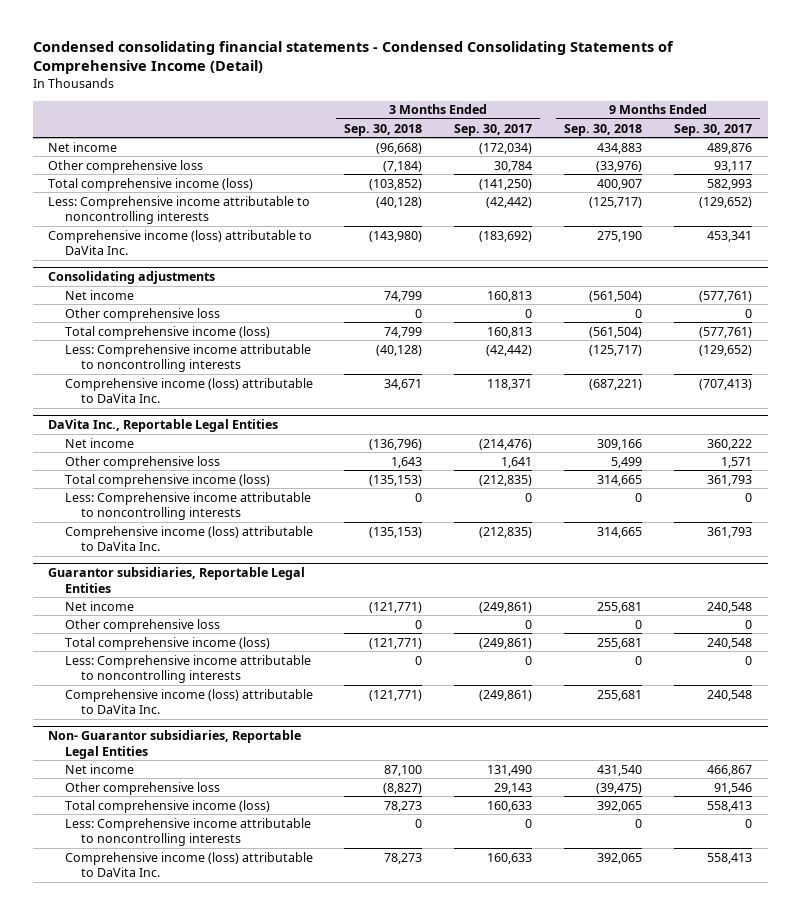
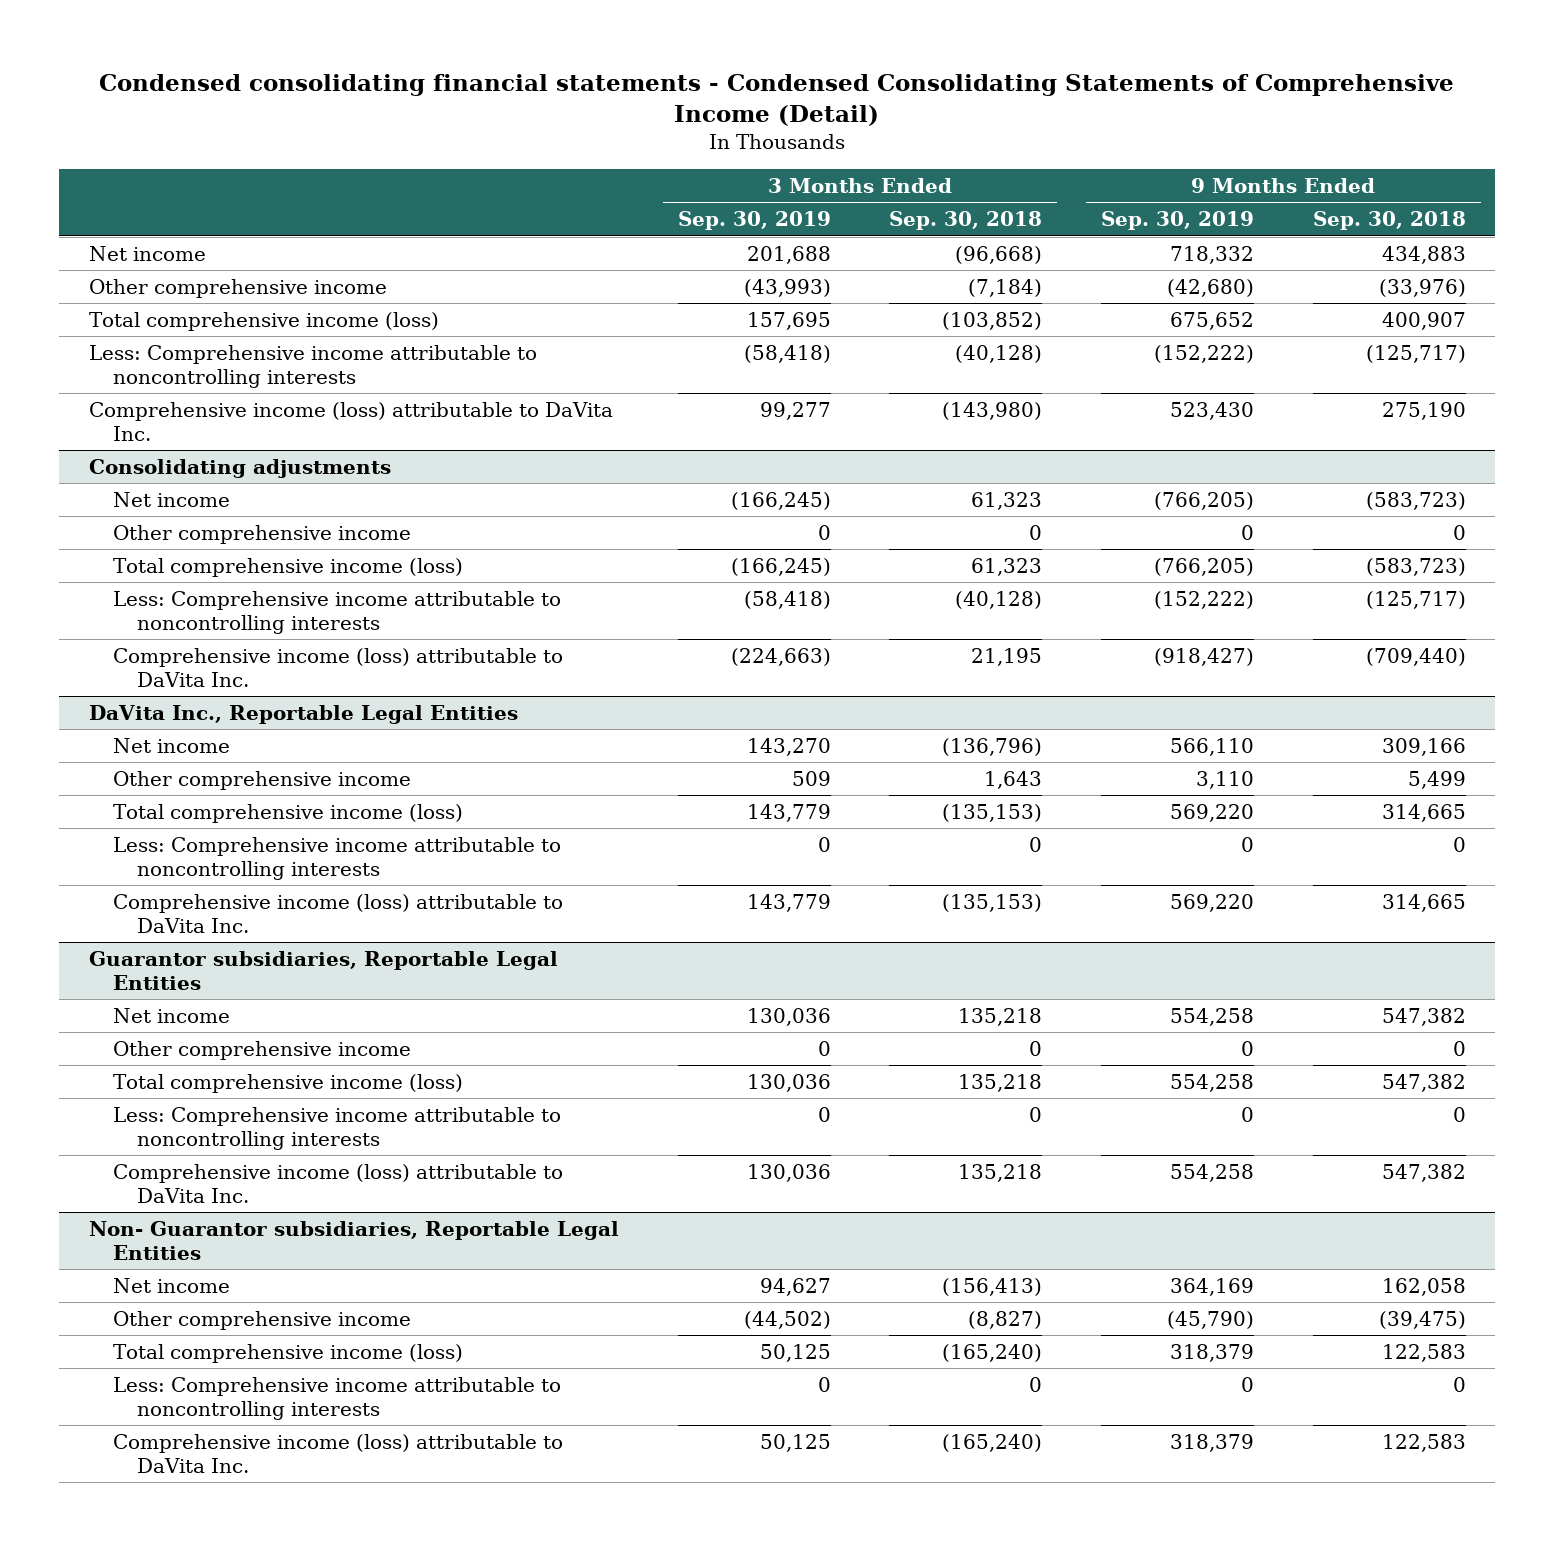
[454,123,533,136] Sep. 30, 2017 -> none
[674,123,753,136] Sep. 30, 2017 -> none
none -> [677,211,831,231] Sep. 30, 2019
none -> [1101,211,1255,231] Sep. 30, 2019
[48,159,204,173] Other comprehensive loss -> [88,278,387,298] Other comprehensive income
[384,290,423,302] 74,799 -> [971,491,1043,510] 61,323
[589,290,643,302] (561,504) -> [1365,491,1466,510] (583,723)
[64,307,220,321] Other comprehensive loss -> [112,524,411,544] Other comprehensive income
[384,326,423,338] 74,799 -> [971,557,1043,576] 61,323
[589,326,643,338] (561,504) -> [1365,557,1466,576] (583,723)
[384,378,423,390] 34,671 -> [971,647,1043,666] 21,195
[589,378,643,390] (687,221) -> [1365,647,1466,666] (709,440)
[64,455,220,469] Other comprehensive loss -> [112,770,411,790] Other comprehensive income
[369,601,423,613] (121,771) -> [958,1007,1043,1026] 135,218
[597,601,643,613] 255,681 -> [1381,1007,1466,1026] 547,382
[64,618,220,632] Other comprehensive loss -> [112,1040,411,1060] Other comprehensive income
[369,637,423,649] (121,771) -> [958,1073,1043,1092] 135,218
[597,637,643,649] 255,681 -> [1381,1073,1466,1092] 547,382
[369,689,423,701] (121,771) -> [958,1163,1043,1182] 135,218
[597,689,643,701] 255,681 -> [1381,1163,1466,1182] 547,382
[384,764,423,776] 87,100 -> [942,1277,1043,1296] (156,413)
[597,764,643,776] 431,540 -> [1381,1277,1466,1296] 162,058
[64,781,220,795] Other comprehensive loss -> [112,1310,411,1330] Other comprehensive income
[384,800,423,812] 78,273 -> [942,1343,1043,1362] (165,240)
[597,800,643,812] 392,065 -> [1381,1343,1466,1362] 122,583
[384,852,423,864] 78,273 -> [942,1433,1043,1452] (165,240)
[597,852,643,864] 392,065 -> [1381,1433,1466,1452] 122,583

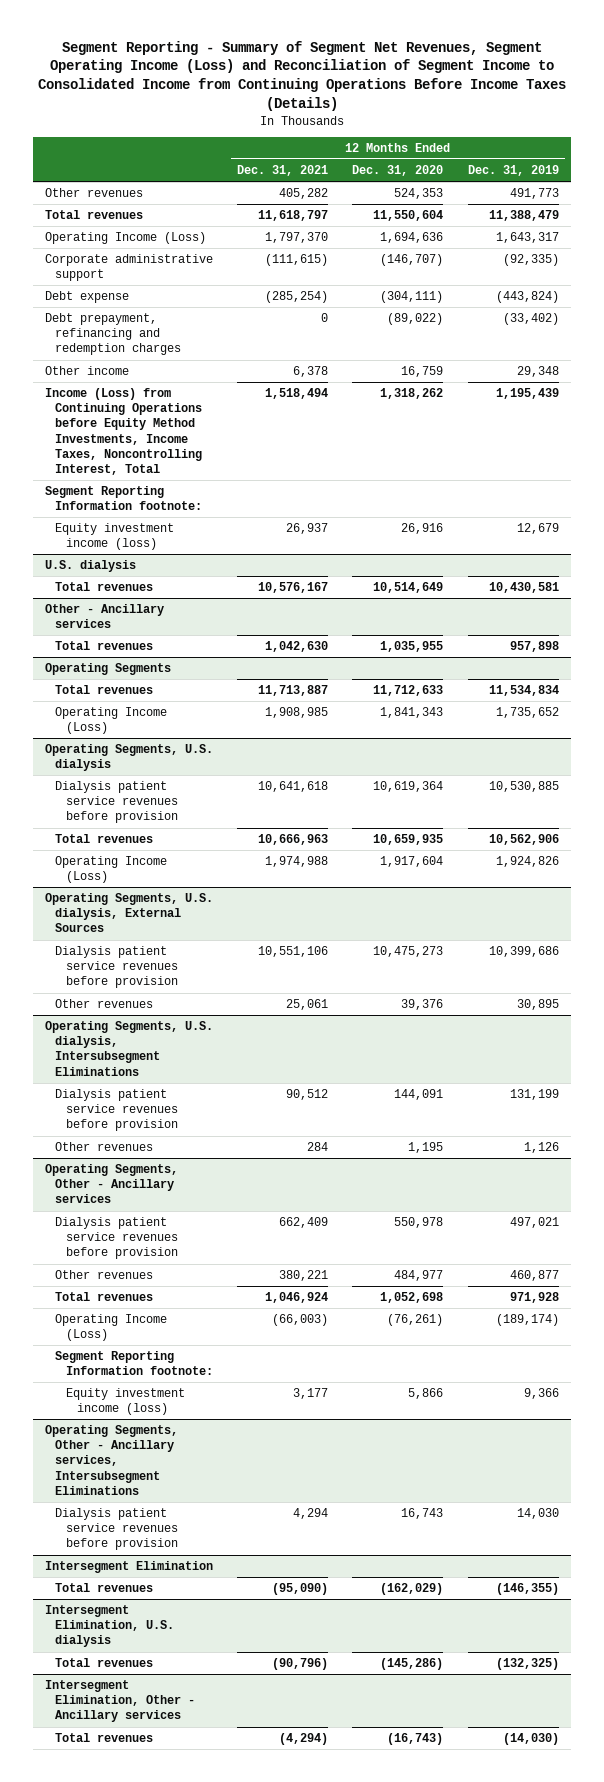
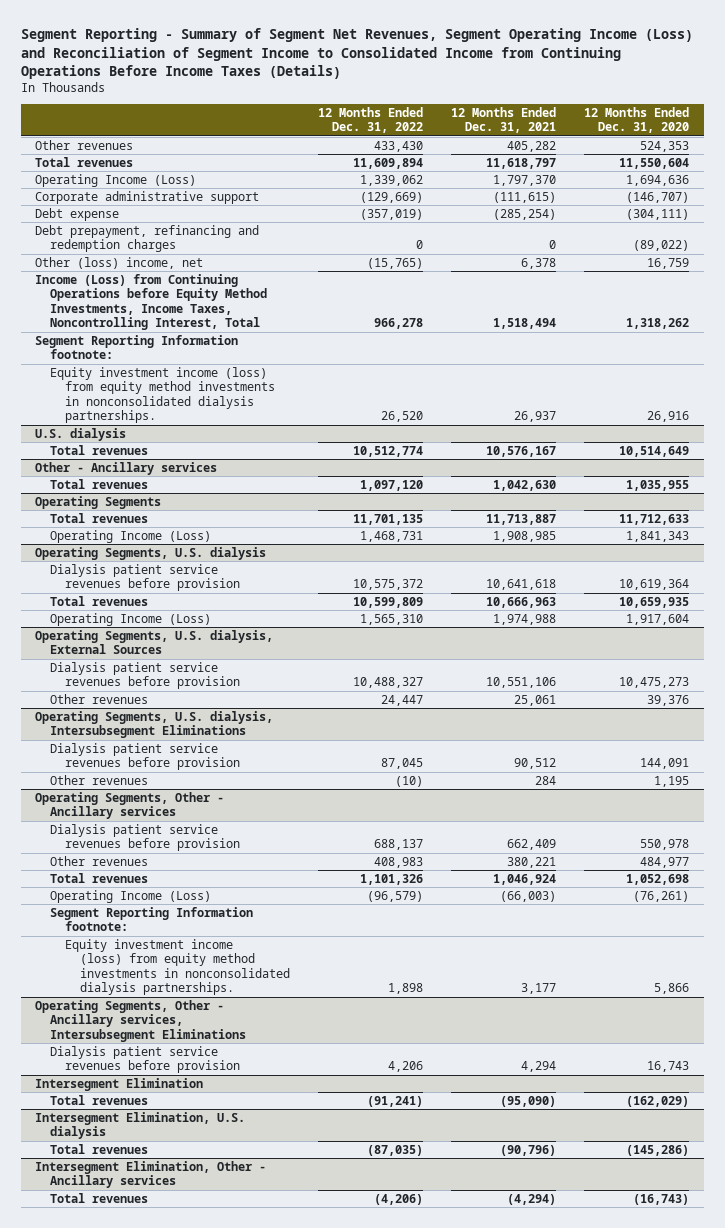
[467,165,559,177] Dec. 31, 2019 -> none
none -> [317,106,423,134] 12 Months Ended Dec. 31, 2022
[44,366,129,376] Other income -> [35,257,204,270] Other (loss) income, net
[55,523,175,551] Equity investment income (loss) -> [49,367,275,424] Equity investment income (loss) from equity method investments in nonconsolidated dialysis partnerships.
[66,1388,186,1416] Equity investment income (loss) -> [64,939,290,996] Equity investment income (loss) from equity method investments in nonconsolidated dialysis partnerships.

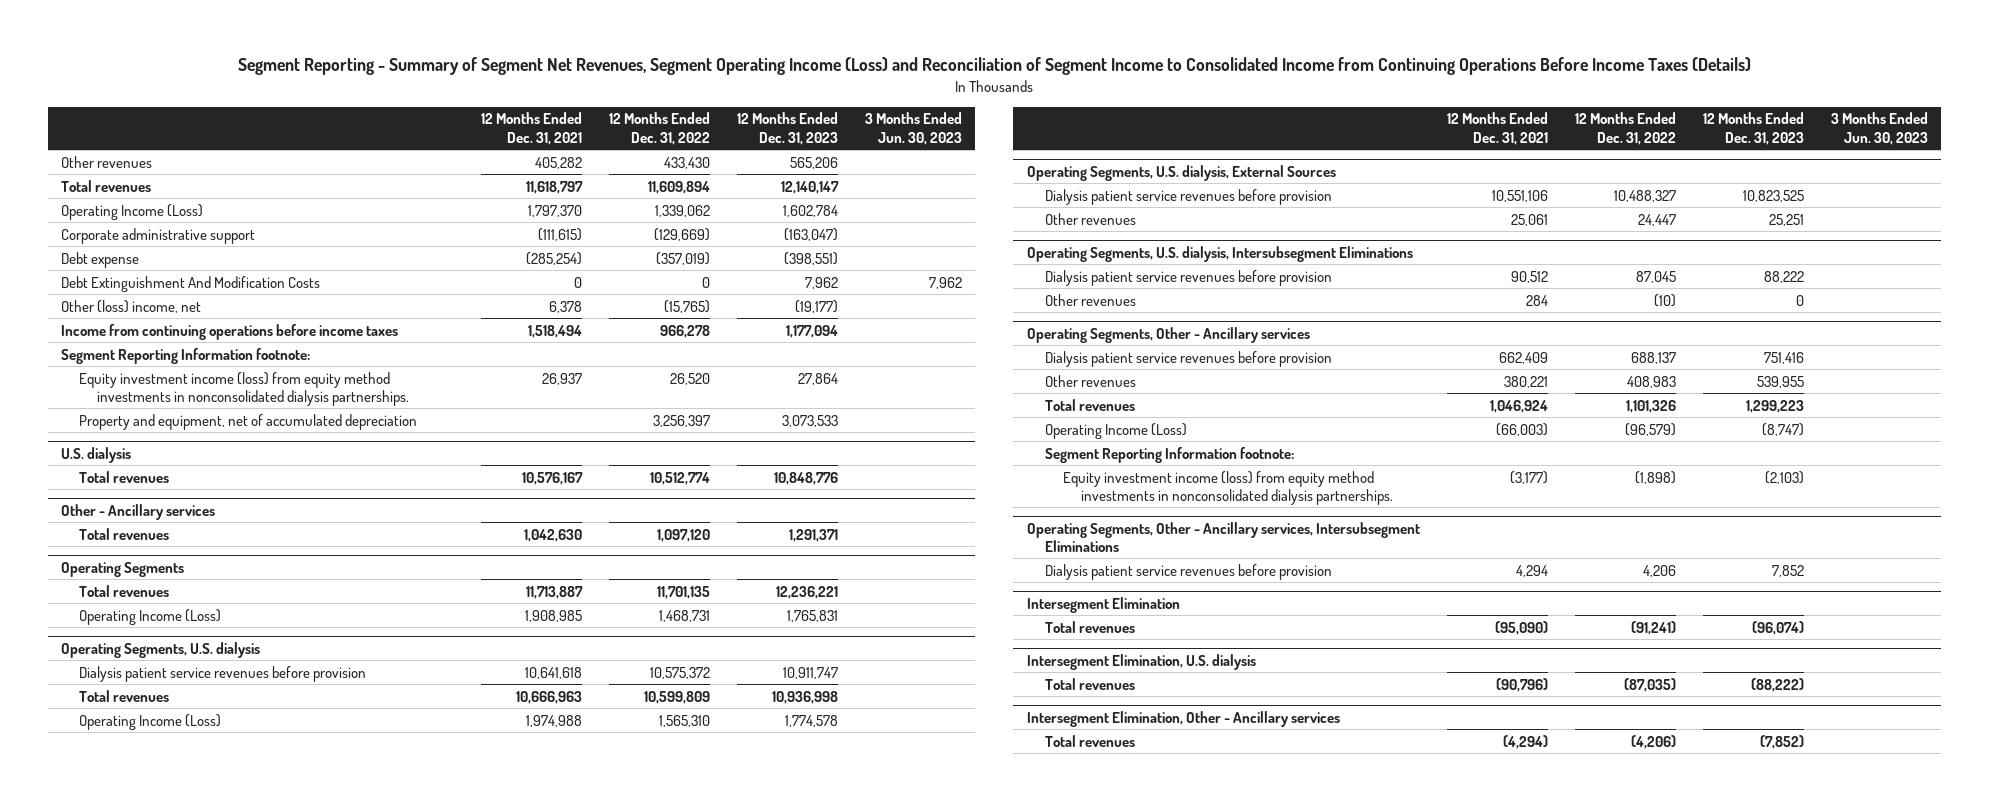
[584,106,690,134] 12 Months Ended Dec. 31, 2020 -> none
none -> [736,112,838,145] 12 Months Ended Dec. 31, 2023
none -> [864,112,962,145] 3 Months Ended Jun. 30, 2023
[35,225,260,253] Debt prepayment, refinancing and redemption charges -> none
none -> [61,275,321,292] Debt Extinguishment And Modification Costs
[35,274,267,331] Income (Loss) from Continuing Operations before Equity Method Investments, Income Taxes, Noncontrolling Interest, Total -> [61,323,399,340] Income from continuing operations before income taxes
none -> [79,413,418,430] Property and equipment, net of accumulated depreciation
[387,983,423,995] 1,898 -> [1634,470,1676,484] (1,898)
[521,983,557,995] 3,177 -> [1509,470,1548,484] (3,177)

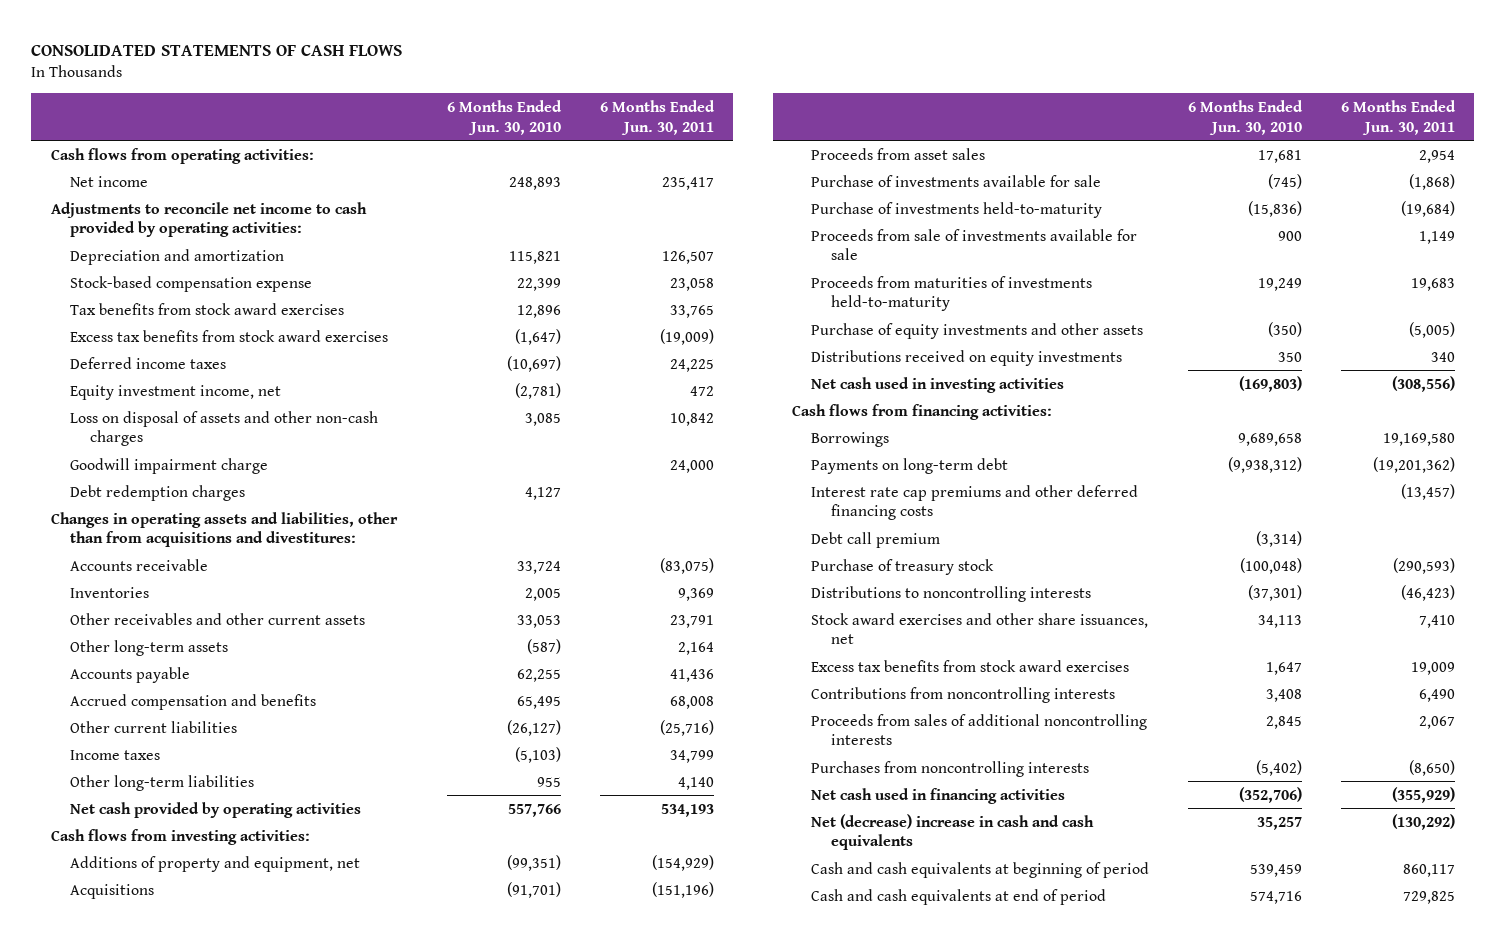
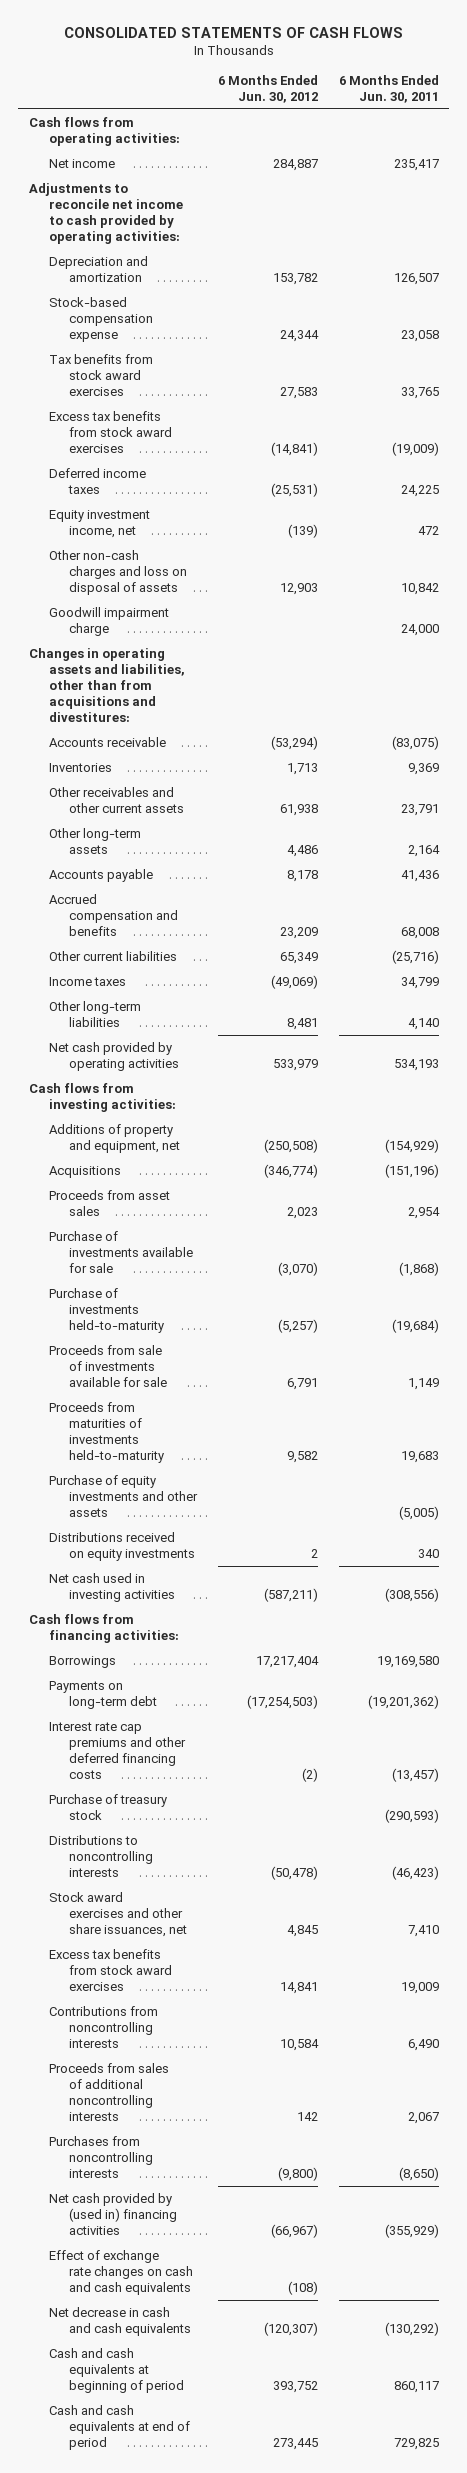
[446,99,562,135] 6 Months Ended Jun. 30, 2010 -> none
none -> [218,74,319,103] 6 Months Ended Jun. 30, 2012
[70,410,379,447] Loss on disposal of assets and other non-cash charges -> [48,549,188,595] Other non-cash charges and loss on disposal of assets
[70,484,246,501] Debt redemption charges -> none
[811,531,941,548] Debt call premium -> none
[811,787,1066,804] Net cash used in financing activities -> [48,2192,178,2235] Net cash provided by (used in) financing activities
none -> [48,2249,194,2295] Effect of exchange rate changes on cash and cash equivalents
[811,813,1095,851] Net (decrease) increase in cash and cash equivalents -> [48,2306,192,2336] Net decrease in cash and cash equivalents

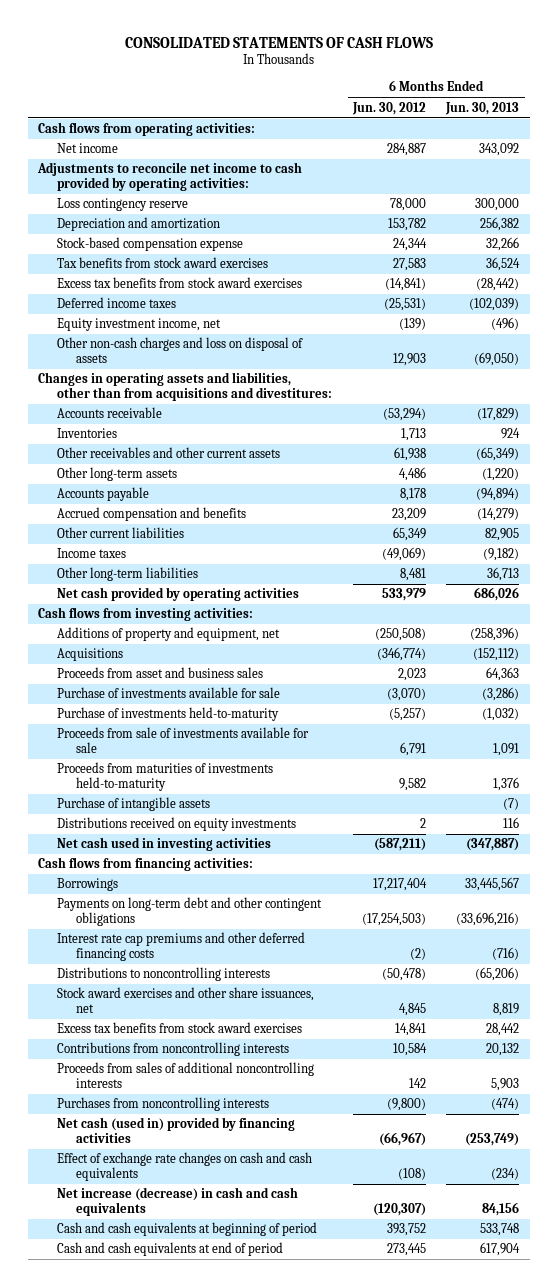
[338,74,439,103] 6 Months Ended Jun. 30, 2011 -> none
none -> [445,101,520,115] Jun. 30, 2013
none -> [57,198,189,212] Loss contingency reserve
[48,606,169,636] Goodwill impairment charge -> none
[48,1189,170,1216] Proceeds from asset sales -> [57,667,264,679] Proceeds from asset and business sales
[48,1474,199,1517] Purchase of equity investments and other assets -> none
none -> [57,797,211,812] Purchase of intangible assets
[48,1680,158,1709] Payments on long-term debt -> [57,897,323,927] Payments on long-term debt and other contingent obligations
[48,1793,167,1820] Purchase of treasury stock -> none
[48,2192,178,2235] Net cash provided by (used in) financing activities -> [57,1117,296,1144] Net cash (used in) provided by financing activities
[48,2306,192,2336] Net decrease in cash and cash equivalents -> [57,1187,299,1217] Net increase (decrease) in cash and cash equivalents

